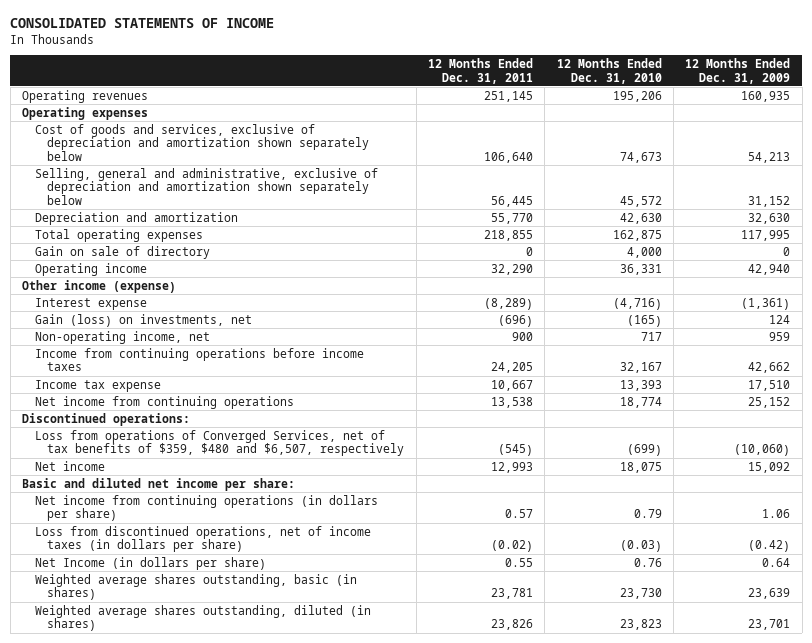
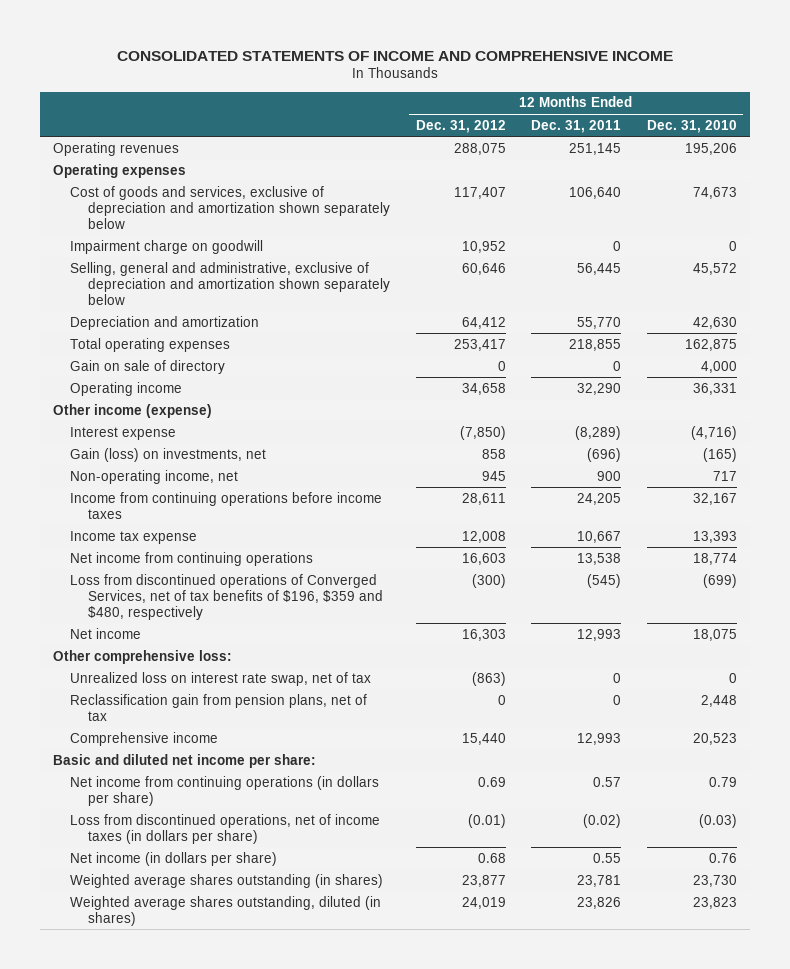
[10,18,275,29] CONSOLIDATED STATEMENTS OF INCOME -> [116,50,673,61] CONSOLIDATED STATEMENTS OF INCOME AND COMPREHENSIVE INCOME
[685,57,791,84] 12 Months Ended Dec. 31, 2009 -> none
none -> [415,119,506,133] Dec. 31, 2012
none -> [70,239,264,254] Impairment charge on goodwill
[21,412,190,426] Discontinued operations: -> none
[34,429,405,457] Loss from operations of Converged Services, net of tax benefits of $359, $480 and $6,507, respectively -> [70,573,384,620] Loss from discontinued operations of Converged Services, net of tax benefits of $196, $359 and $480, respectively
none -> [52,649,232,664] Other comprehensive loss:
none -> [70,671,372,686] Unrealized loss on interest rate swap, net of tax
none -> [70,693,368,721] Reclassification gain from pension plans, net of tax
none -> [70,731,219,746] Comprehensive income
[34,556,266,570] Net Income (in dollars per share) -> [70,851,278,866] Net income (in dollars per share)
[34,573,357,601] Weighted average shares outstanding, basic (in shares) -> [70,873,384,888] Weighted average shares outstanding (in shares)

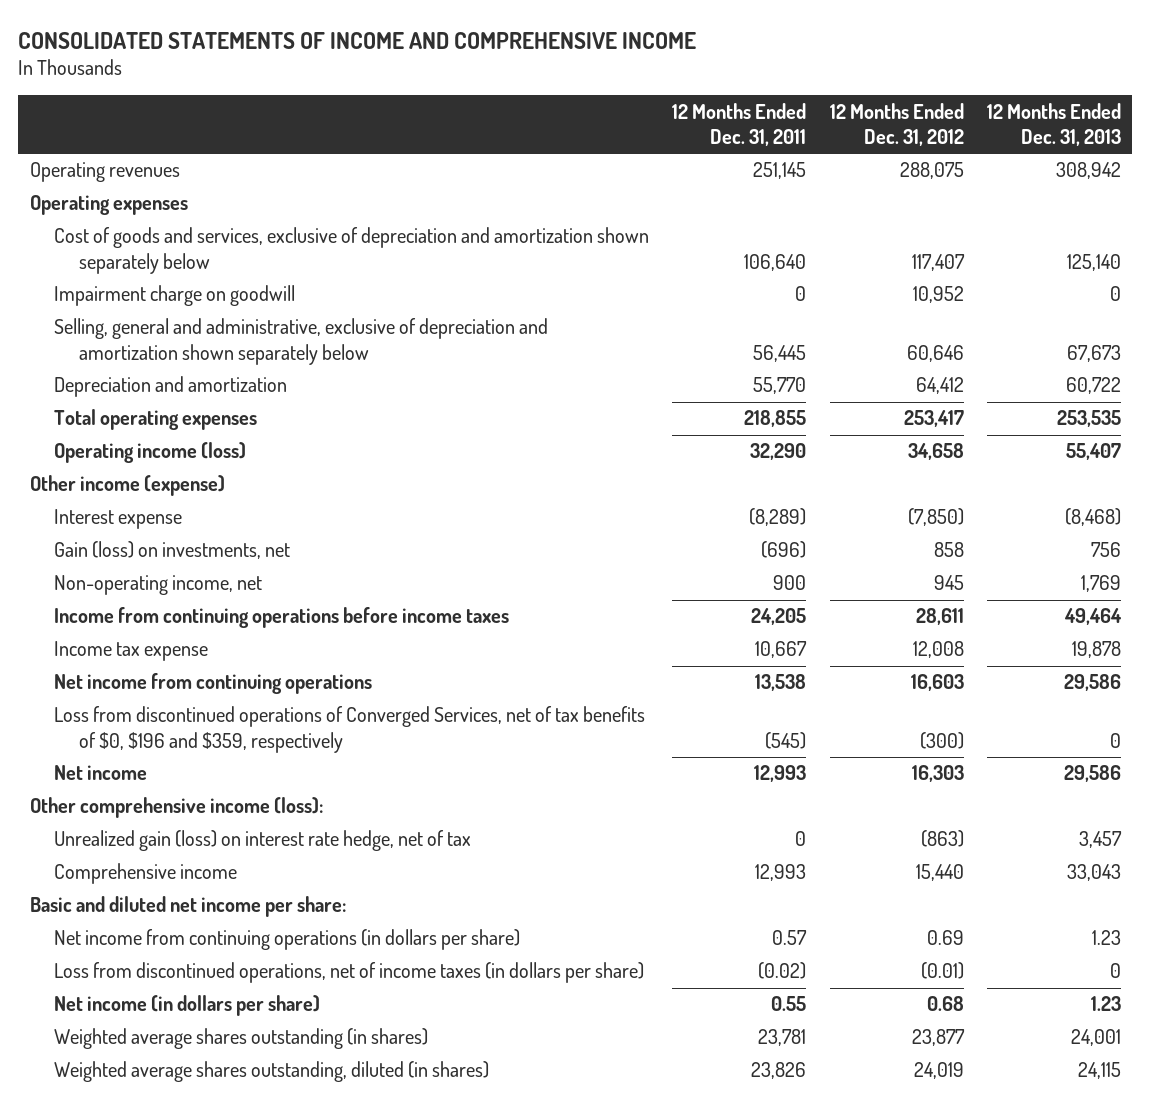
[646,119,737,133] Dec. 31, 2010 -> none
none -> [986,102,1121,147] 12 Months Ended Dec. 31, 2013
[70,359,226,374] Gain on sale of directory -> none
[70,381,183,396] Operating income -> [54,442,247,464] Operating income (loss)
[70,573,384,620] Loss from discontinued operations of Converged Services, net of tax benefits of $196, $359 and $480, respectively -> [54,706,646,754] Loss from discontinued operations of Converged Services, net of tax benefits of $0, $196 and $359, respectively
[70,693,368,721] Reclassification gain from pension plans, net of tax -> none
[52,649,232,664] Other comprehensive loss: -> [29,797,323,819] Other comprehensive income (loss):
[70,671,372,686] Unrealized loss on interest rate swap, net of tax -> [54,830,472,852] Unrealized gain (loss) on interest rate hedge, net of tax

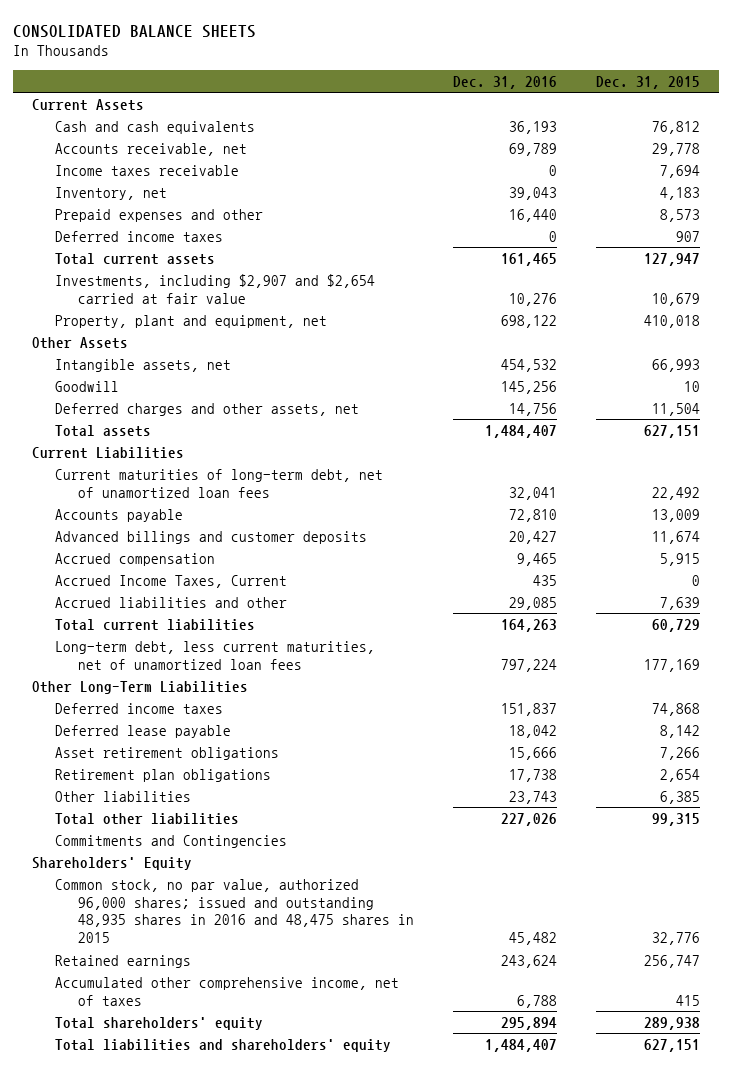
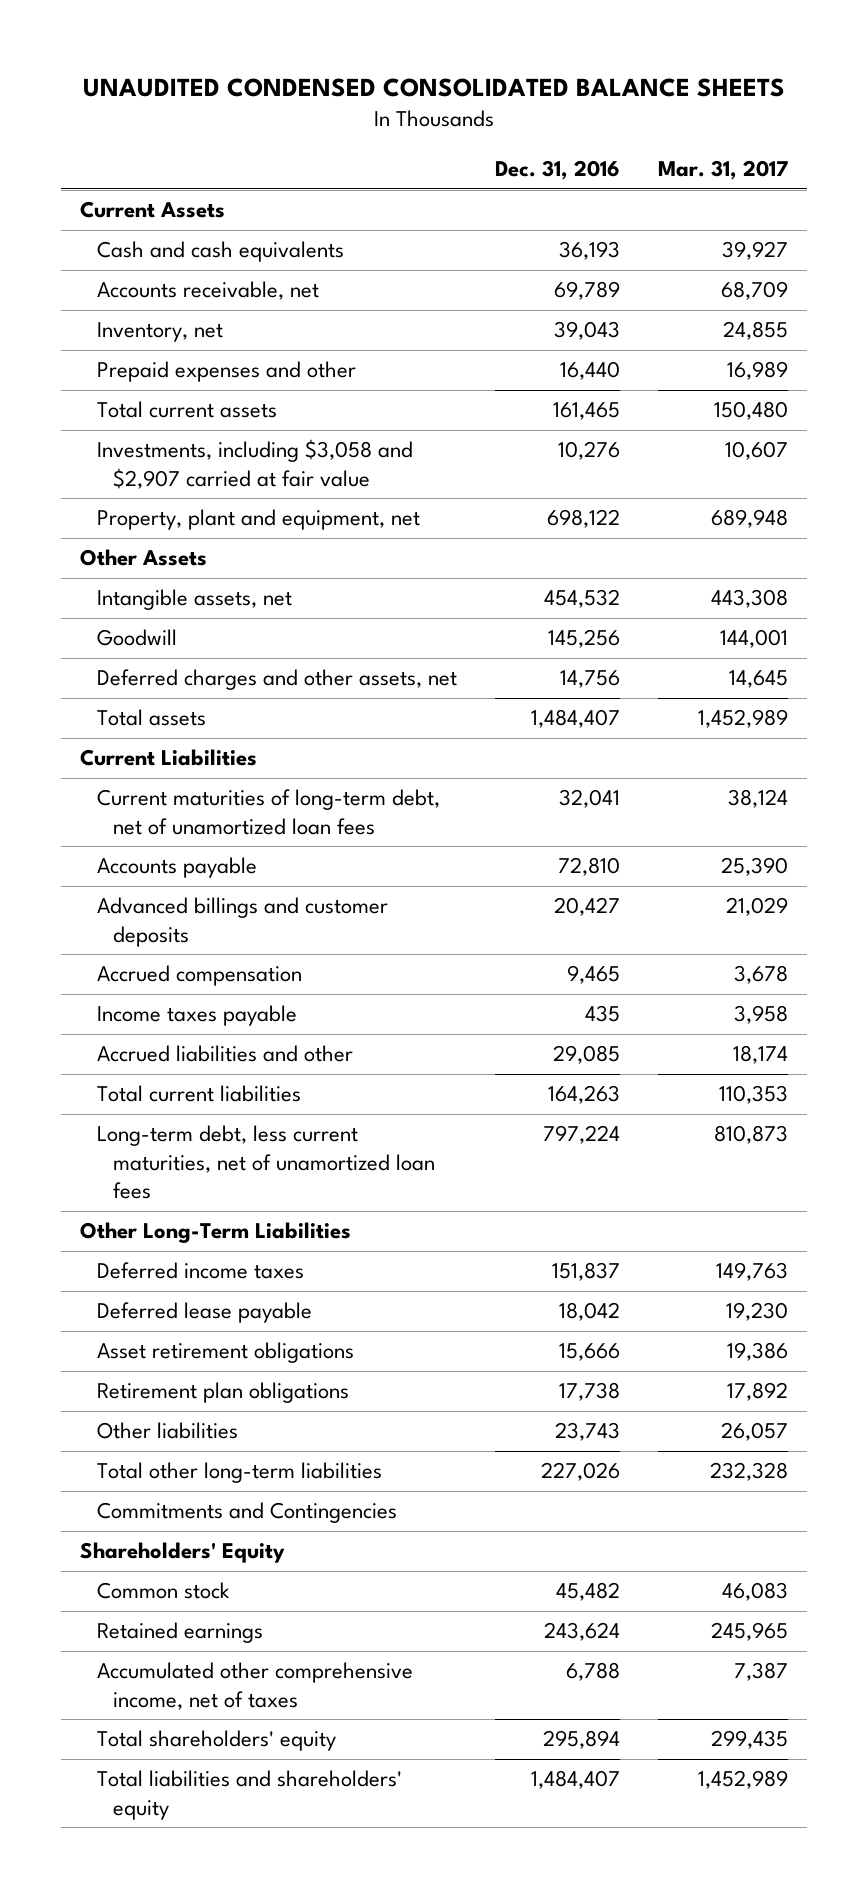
[12,24,256,38] CONSOLIDATED BALANCE SHEETS -> [83,77,786,97] UNAUDITED CONDENSED CONSOLIDATED BALANCE SHEETS
[596,75,701,89] Dec. 31, 2015 -> none
none -> [658,160,789,181] Mar. 31, 2017
[55,164,240,176] Income taxes receivable -> none
[55,230,224,242] Deferred income taxes -> none
[55,273,376,304] Investments, including $2,907 and $2,654 carried at fair value -> [96,439,413,489] Investments, including $3,058 and $2,907 carried at fair value
[55,574,288,588] Accrued Income Taxes, Current -> [96,1005,297,1027] Income taxes payable
[55,812,240,825] Total other liabilities -> [96,1462,382,1484] Total other long-term liabilities
[55,878,415,944] Common stock, no par value, authorized 96,000 shares; issued and outstanding 48,935 shares in 2016 and 48,475 shares in 2015 -> [96,1582,230,1600] Common stock

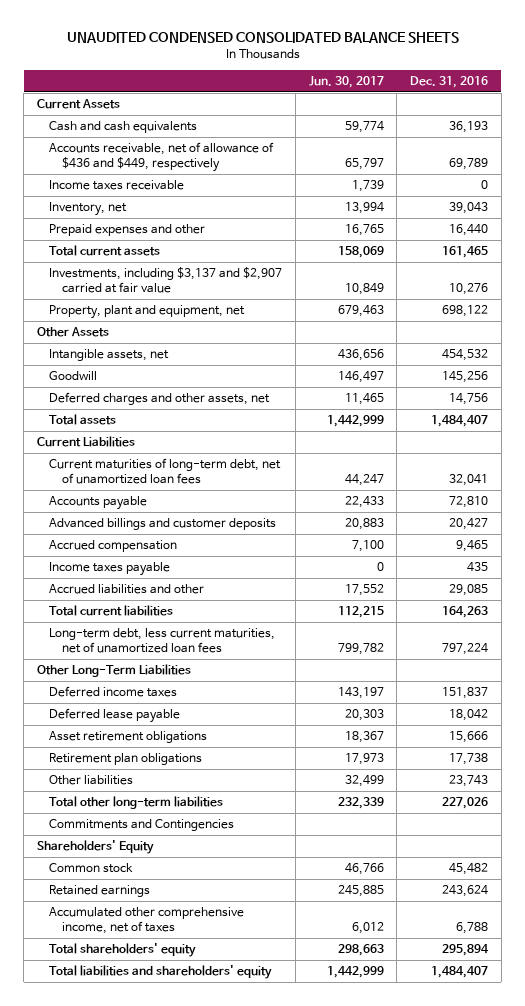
[658,160,789,181] Mar. 31, 2017 -> none
none -> [308,76,384,89] Jun. 30, 2017
[96,281,319,301] Accounts receivable, net -> [49,142,275,172] Accounts receivable, net of allowance of $436 and $449, respectively
none -> [49,180,185,191] Income taxes receivable
[96,439,413,489] Investments, including $3,058 and $2,907 carried at fair value -> [49,267,283,293] Investments, including $3,137 and $2,907 carried at fair value

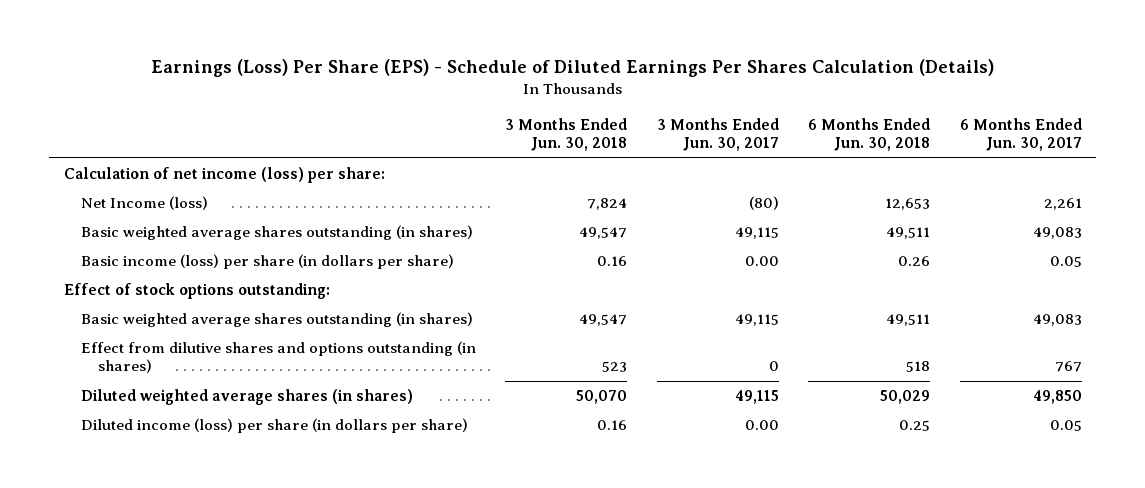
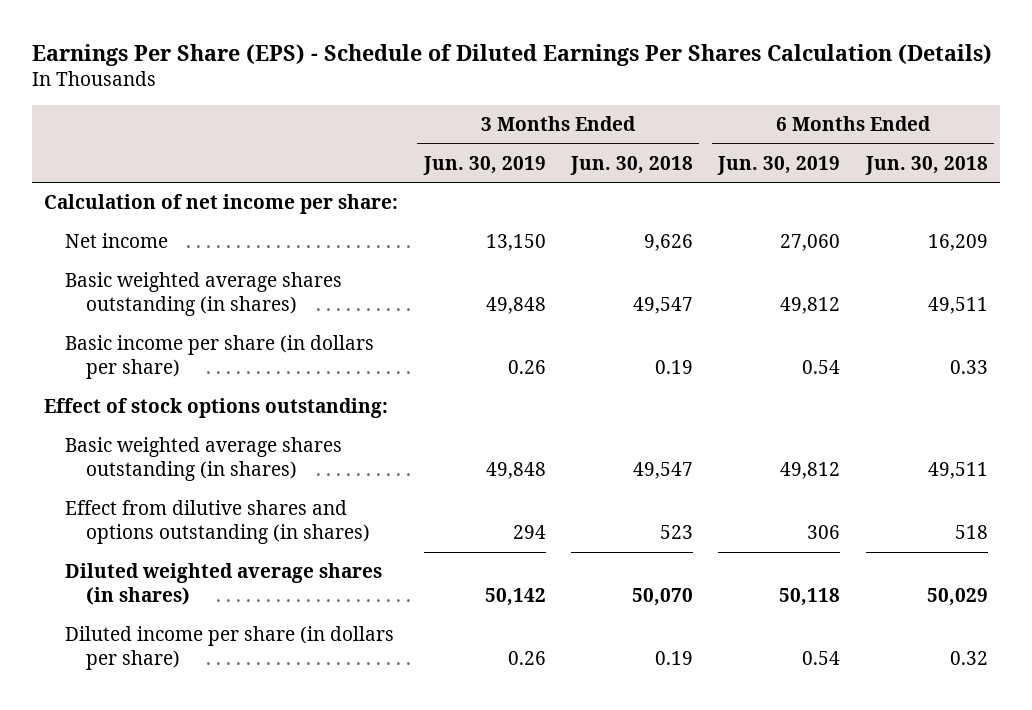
[150,59,994,78] Earnings (Loss) Per Share (EPS) - Schedule of Diluted Earnings Per Shares Calculation (Details) -> [31,43,992,66] Earnings Per Share (EPS) - Schedule of Diluted Earnings Per Shares Calculation (Details)
[656,117,779,152] 3 Months Ended Jun. 30, 2017 -> none
[959,117,1082,152] 6 Months Ended Jun. 30, 2017 -> none
none -> [422,155,546,175] Jun. 30, 2019
none -> [717,155,841,175] Jun. 30, 2019
[63,167,385,184] Calculation of net income (loss) per share: -> [44,194,399,215] Calculation of net income per share:
[80,196,208,211] Net Income (loss) -> [65,233,169,249] Net income
[587,198,628,211] 7,824 -> [644,234,694,252] 9,626
[885,198,931,211] 12,653 -> [927,234,988,252] 16,209
[80,254,454,270] Basic income (loss) per share (in dollars per share) -> [65,335,375,380] Basic income per share (in dollars per share)
[597,256,628,267] 0.16 -> [655,360,694,375] 0.19
[898,256,931,267] 0.26 -> [949,360,988,375] 0.33
[80,418,468,434] Diluted income (loss) per share (in dollars per share) -> [65,626,395,671] Diluted income per share (in dollars per share)
[597,420,628,431] 0.16 -> [655,651,694,666] 0.19
[899,420,931,432] 0.25 -> [949,651,988,666] 0.32

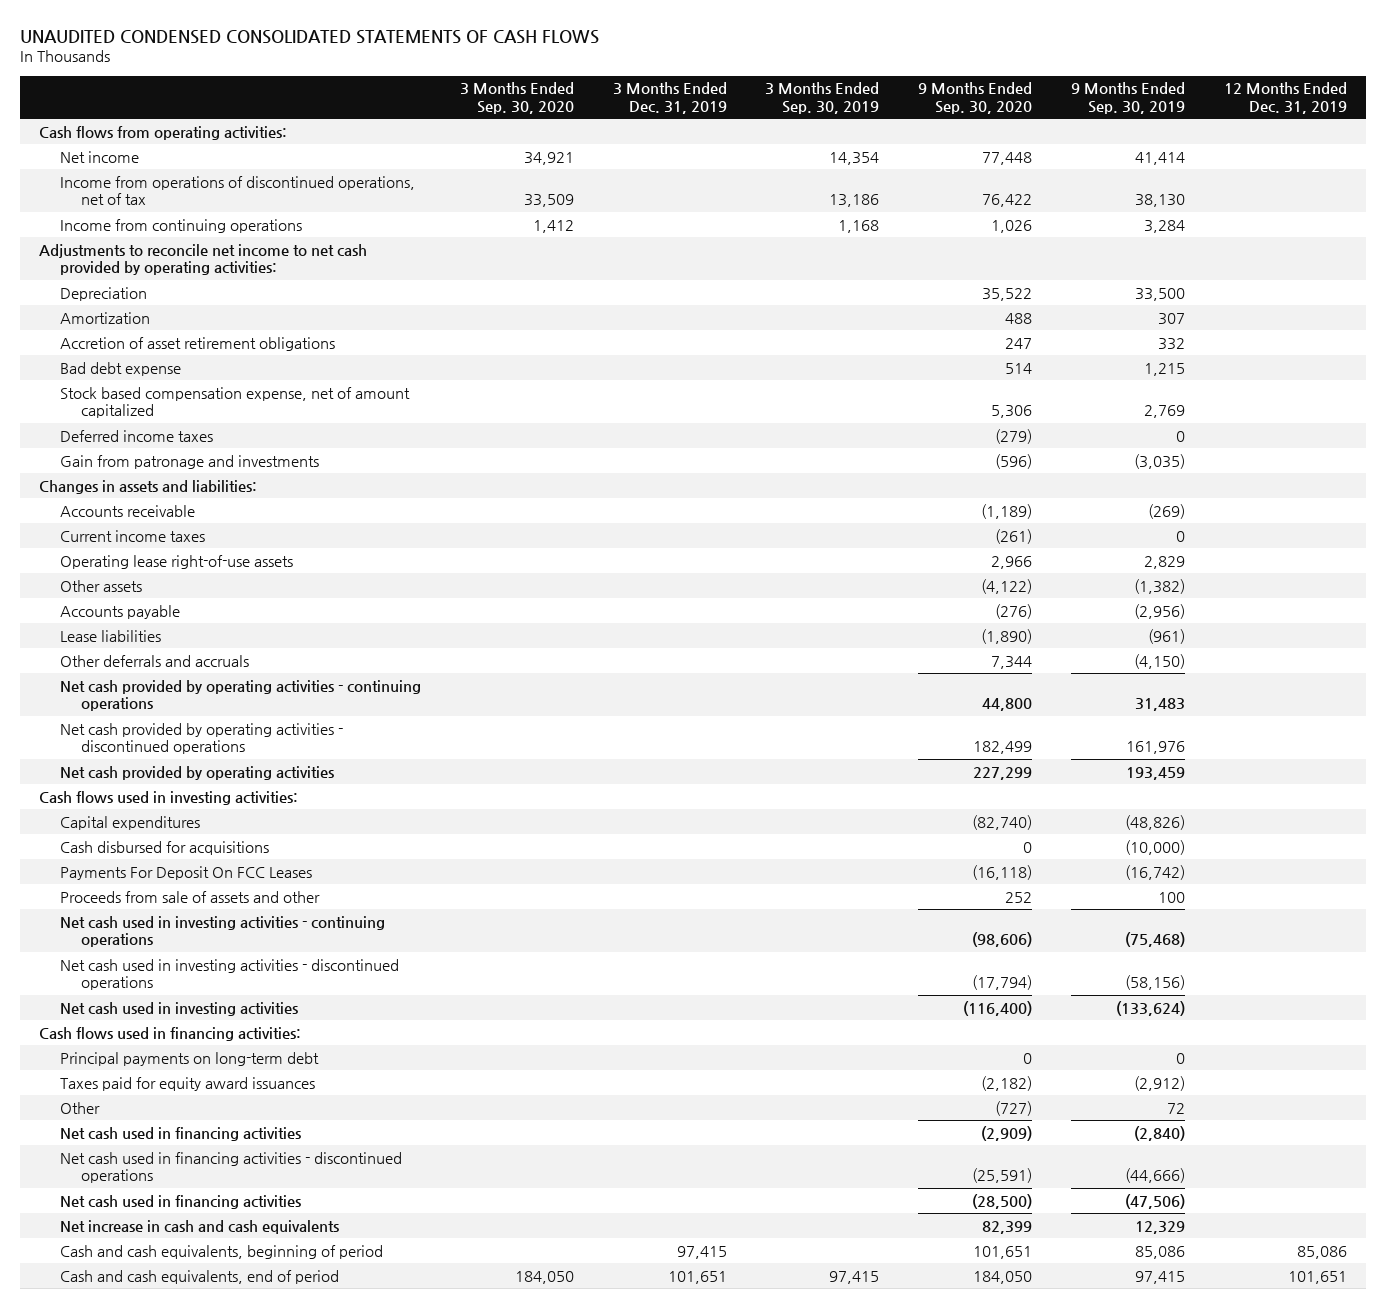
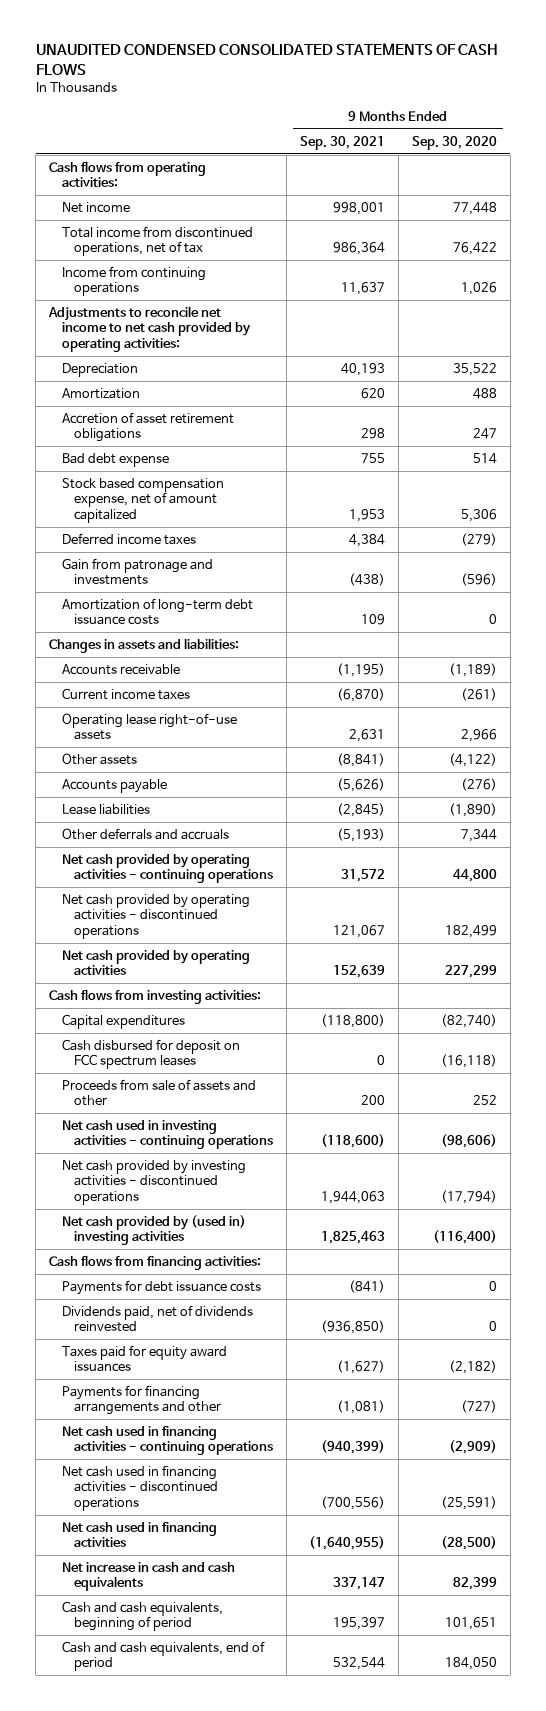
[460,82,575,114] 3 Months Ended Sep. 30, 2020 -> none
[612,82,727,114] 3 Months Ended Dec. 31, 2019 -> none
[765,82,880,114] 3 Months Ended Sep. 30, 2019 -> none
[1070,82,1185,114] 9 Months Ended Sep. 30, 2019 -> none
[1223,82,1347,114] 12 Months Ended Dec. 31, 2019 -> none
none -> [300,135,386,150] Sep. 30, 2021
[60,175,416,206] Income from operations of discontinued operations, net of tax -> [61,225,253,257] Total income from discontinued operations, net of tax
none -> [61,597,253,626] Amortization of long-term debt issuance costs
[39,790,299,805] Cash flows used in investing activities: -> [49,988,262,1004] Cash flows from investing activities:
[60,840,270,855] Cash disbursed for acquisitions -> none
[60,865,313,880] Payments For Deposit On FCC Leases -> [61,1038,240,1070] Cash disbursed for deposit on FCC spectrum leases
[60,1051,320,1066] Principal payments on long-term debt -> none
[60,958,400,991] Net cash used in investing activities - discontinued operations -> [61,1159,246,1205] Net cash provided by investing activities - discontinued operations
[60,1001,299,1016] Net cash used in investing activities -> [61,1214,246,1246] Net cash provided by (used in) investing activities
[39,1026,302,1041] Cash flows used in financing activities: -> [49,1254,262,1270] Cash flows from financing activities:
none -> [61,1279,261,1295] Payments for debt issuance costs
none -> [61,1304,253,1333] Dividends paid, net of dividends reinvested
[60,1101,101,1114] Other -> [61,1384,222,1416] Payments for financing arrangements and other
[60,1126,302,1141] Net cash used in financing activities -> [61,1425,274,1456] Net cash used in financing activities - continuing operations

